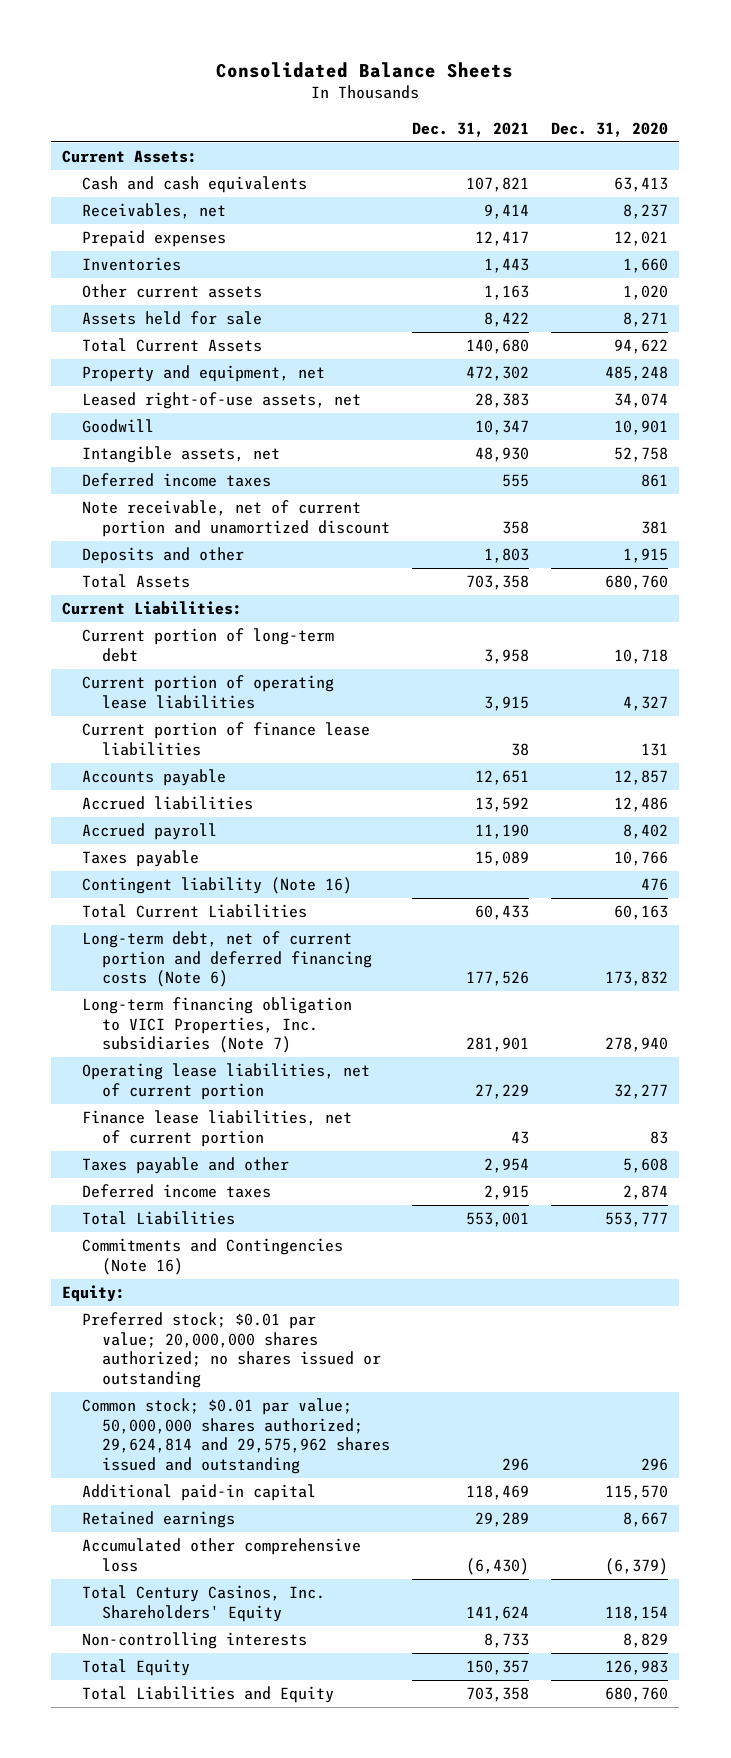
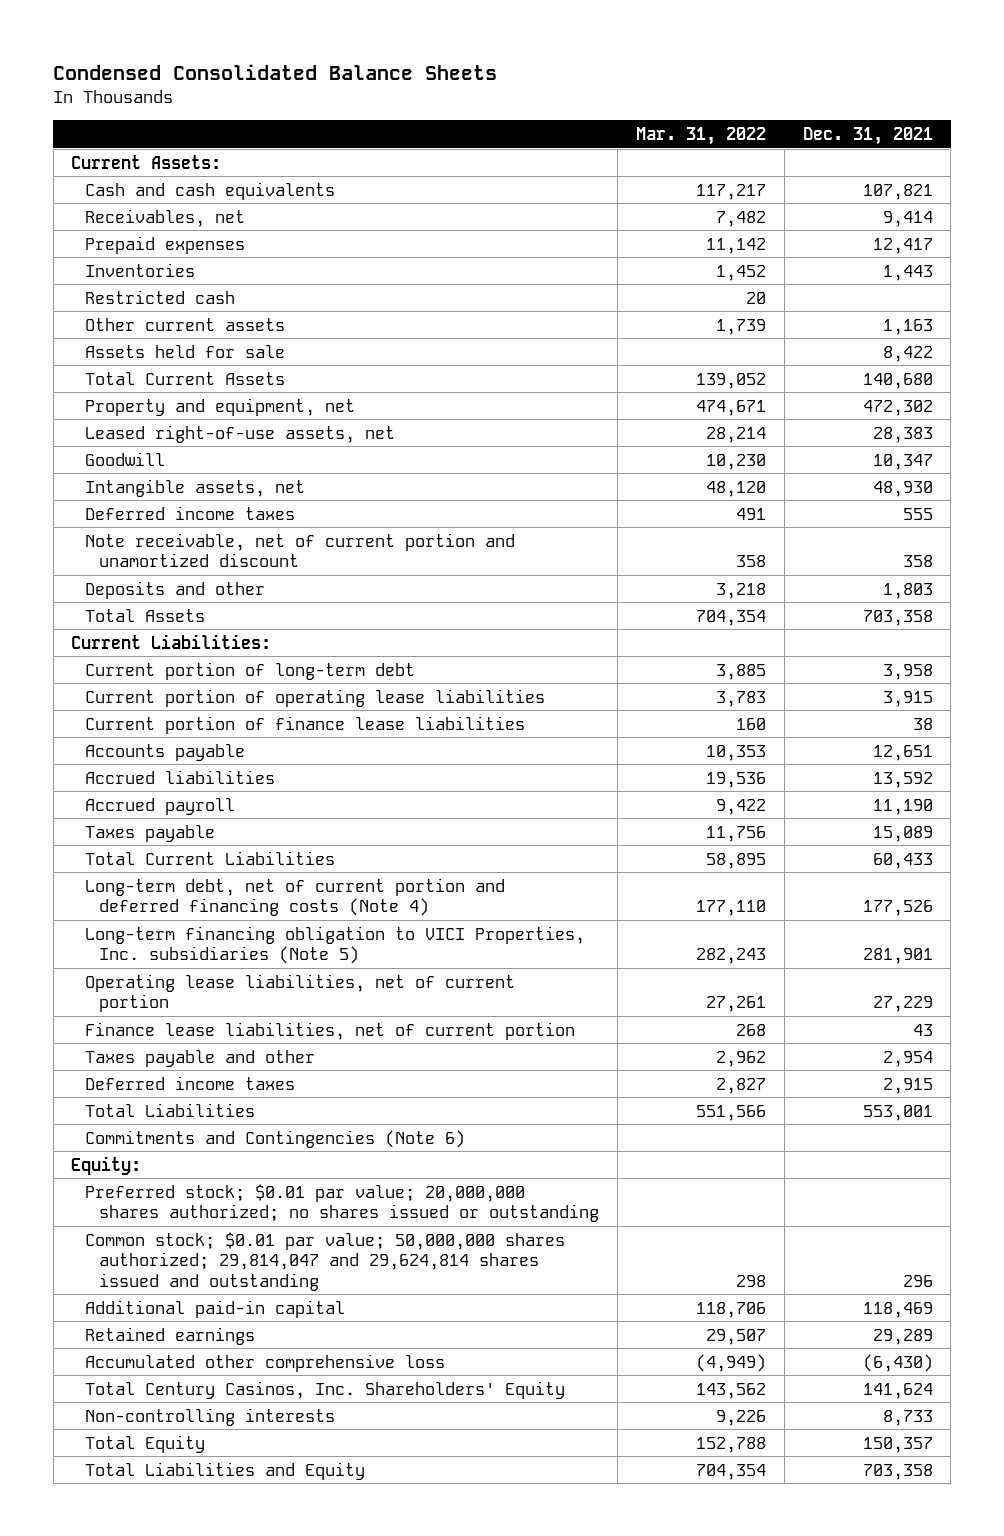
[216,61,514,78] Consolidated Balance Sheets -> [53,63,498,80] Condensed Consolidated Balance Sheets
[551,121,669,137] Dec. 31, 2020 -> none
none -> [635,126,766,145] Mar. 31, 2022
none -> [85,289,236,304] Restricted cash
[82,877,353,895] Contingent liability (Note 16) -> none
[82,931,373,988] Long-term debt, net of current portion and deferred financing costs (Note 6) -> [85,877,506,917] Long-term debt, net of current portion and deferred financing costs (Note 4)
[82,997,353,1054] Long-term financing obligation to VICI Properties, Inc. subsidiaries (Note 7) -> [85,925,586,965] Long-term financing obligation to VICI Properties, Inc. subsidiaries (Note 5)
[82,1238,344,1275] Commitments and Contingencies (Note 16) -> [85,1129,466,1148] Commitments and Contingencies (Note 6)
[82,1398,391,1474] Common stock; $0.01 par value; 50,000,000 shares authorized; 29,624,814 and 29,575,962 shares issued and outstanding -> [85,1231,566,1291] Common stock; $0.01 par value; 50,000,000 shares authorized; 29,814,047 and 29,624,814 shares issued and outstanding

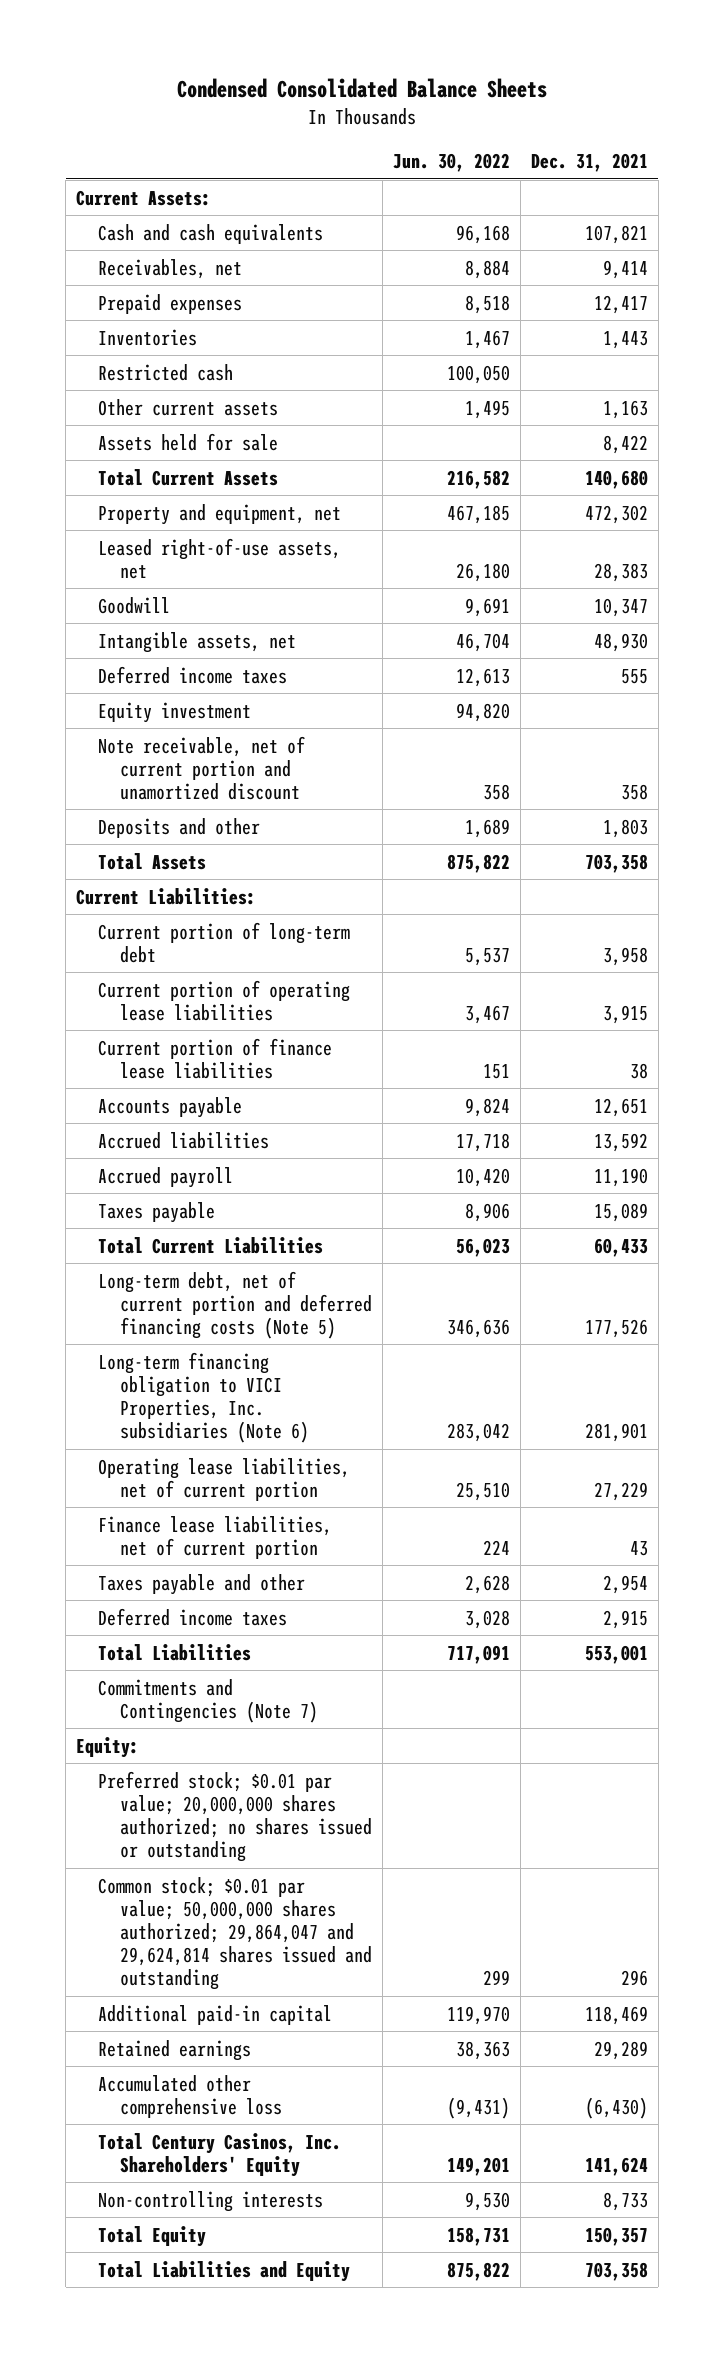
[635,126,766,145] Mar. 31, 2022 -> none
none -> [392,153,510,173] Jun. 30, 2022
none -> [97,701,251,723] Equity investment
[85,877,506,917] Long-term debt, net of current portion and deferred financing costs (Note 4) -> [97,1270,372,1339] Long-term debt, net of current portion and deferred financing costs (Note 5)
[85,925,586,965] Long-term financing obligation to VICI Properties, Inc. subsidiaries (Note 5) -> [97,1351,309,1443] Long-term financing obligation to VICI Properties, Inc. subsidiaries (Note 6)
[85,1129,466,1148] Commitments and Contingencies (Note 6) -> [97,1678,318,1723] Commitments and Contingencies (Note 7)
[85,1231,566,1291] Common stock; $0.01 par value; 50,000,000 shares authorized; 29,814,047 and 29,624,814 shares issued and outstanding -> [97,1876,372,1991] Common stock; $0.01 par value; 50,000,000 shares authorized; 29,864,047 and 29,624,814 shares issued and outstanding

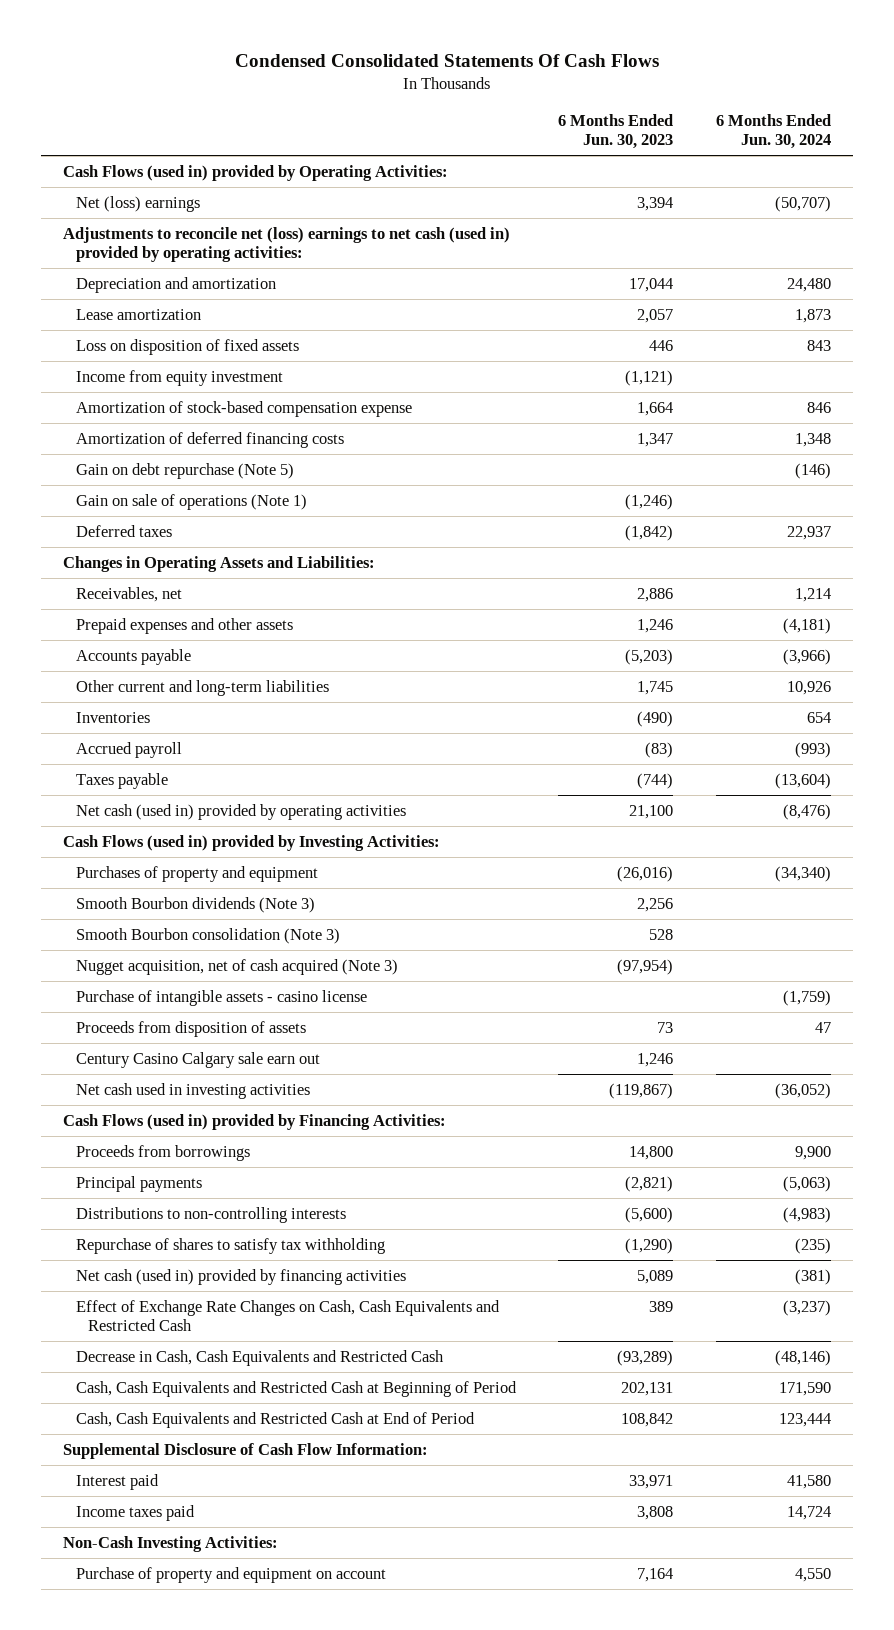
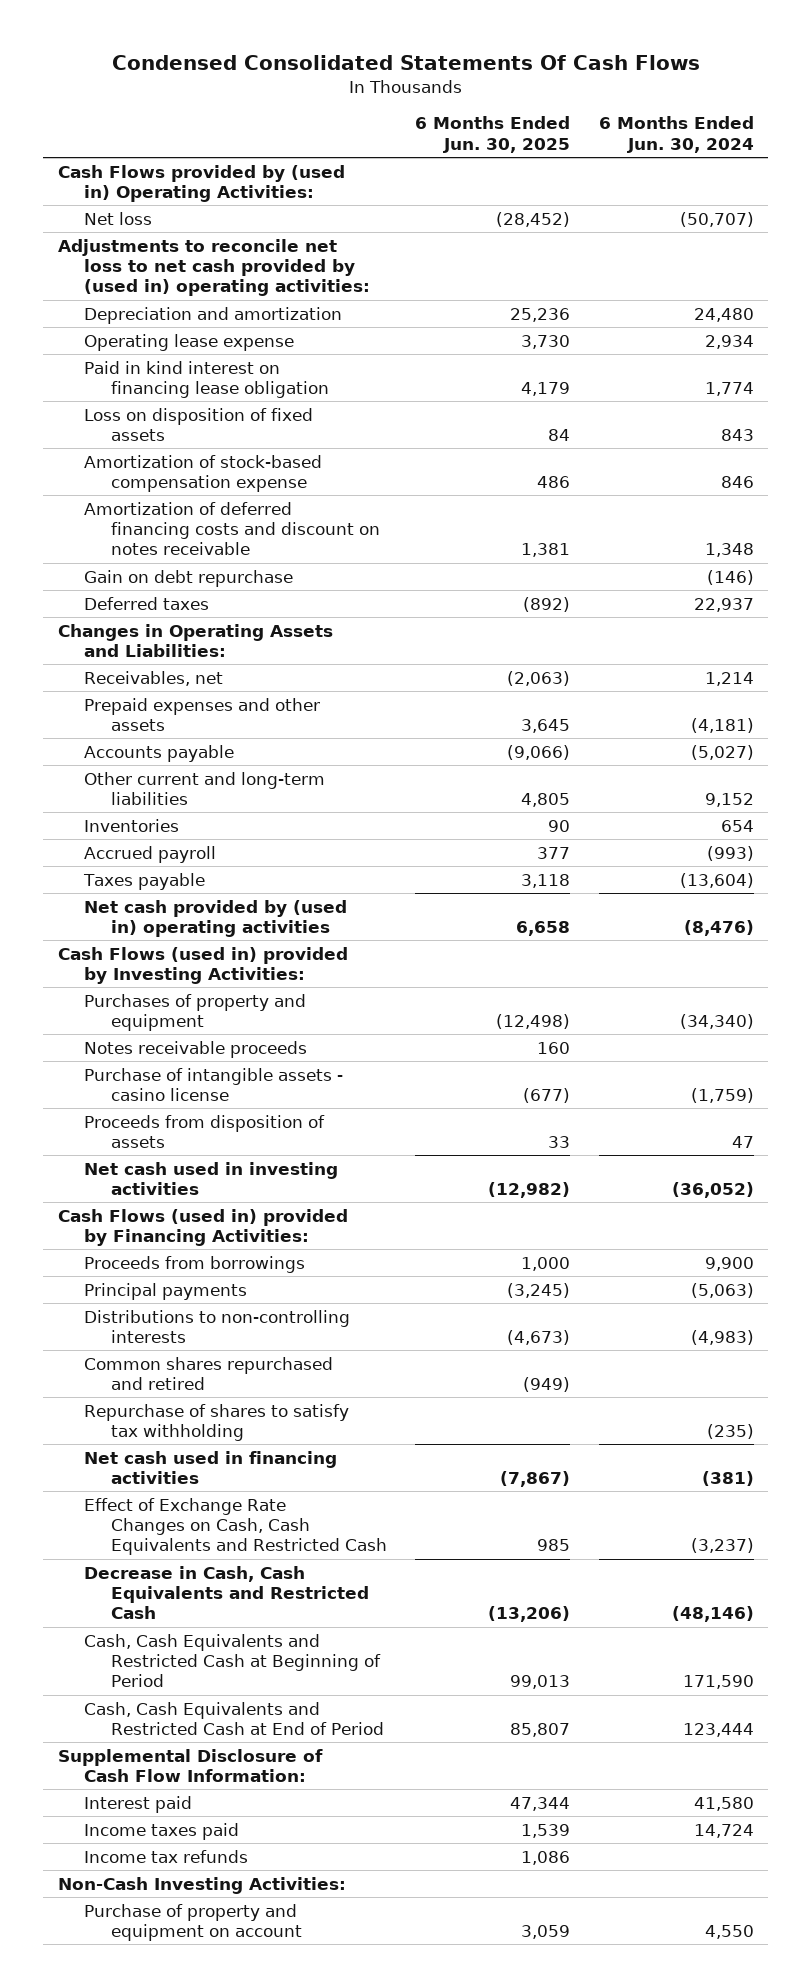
[558,113,674,150] 6 Months Ended Jun. 30, 2023 -> none
none -> [415,116,571,153] 6 Months Ended Jun. 30, 2025
[62,164,448,181] Cash Flows (used in) provided by Operating Activities: -> [57,164,345,202] Cash Flows provided by (used in) Operating Activities:
[75,195,200,212] Net (loss) earnings -> [84,211,153,225] Net loss
[62,226,510,262] Adjustments to reconcile net (loss) earnings to net cash (used in) provided by operating activities: -> [57,238,371,297] Adjustments to reconcile net loss to net cash provided by (used in) operating activities:
[75,308,201,320] Lease amortization -> none
none -> [84,333,295,351] Operating lease expense
none -> [84,360,330,398] Paid in kind interest on financing lease obligation
[75,369,283,386] Income from equity investment -> none
[75,493,307,510] Gain on sale of operations (Note 1) -> none
[75,431,344,448] Amortization of deferred financing costs -> [84,501,381,556] Amortization of deferred financing costs and discount on notes receivable
[75,462,294,479] Gain on debt repurchase (Note 5) -> [84,569,294,587] Gain on debt repurchase
[783,648,832,665] (3,966) -> [690,744,754,760] (5,027)
[787,680,832,695] 10,926 -> [704,792,754,807] 9,152
[75,803,406,820] Net cash (used in) provided by operating activities -> [84,899,348,937] Net cash provided by (used in) operating activities
[75,896,315,913] Smooth Bourbon dividends (Note 3) -> none
[75,927,340,944] Smooth Bourbon consolidation (Note 3) -> none
[75,958,398,975] Nugget acquisition, net of cash acquired (Note 3) -> none
none -> [84,1040,308,1058] Notes receivable proceeds
[75,1051,320,1068] Century Casino Calgary sale earn out -> none
none -> [84,1356,334,1390] Common shares repurchased and retired
[75,1268,406,1285] Net cash (used in) provided by financing activities -> [84,1450,338,1484] Net cash used in financing activities
none -> [84,1849,249,1863] Income tax refunds

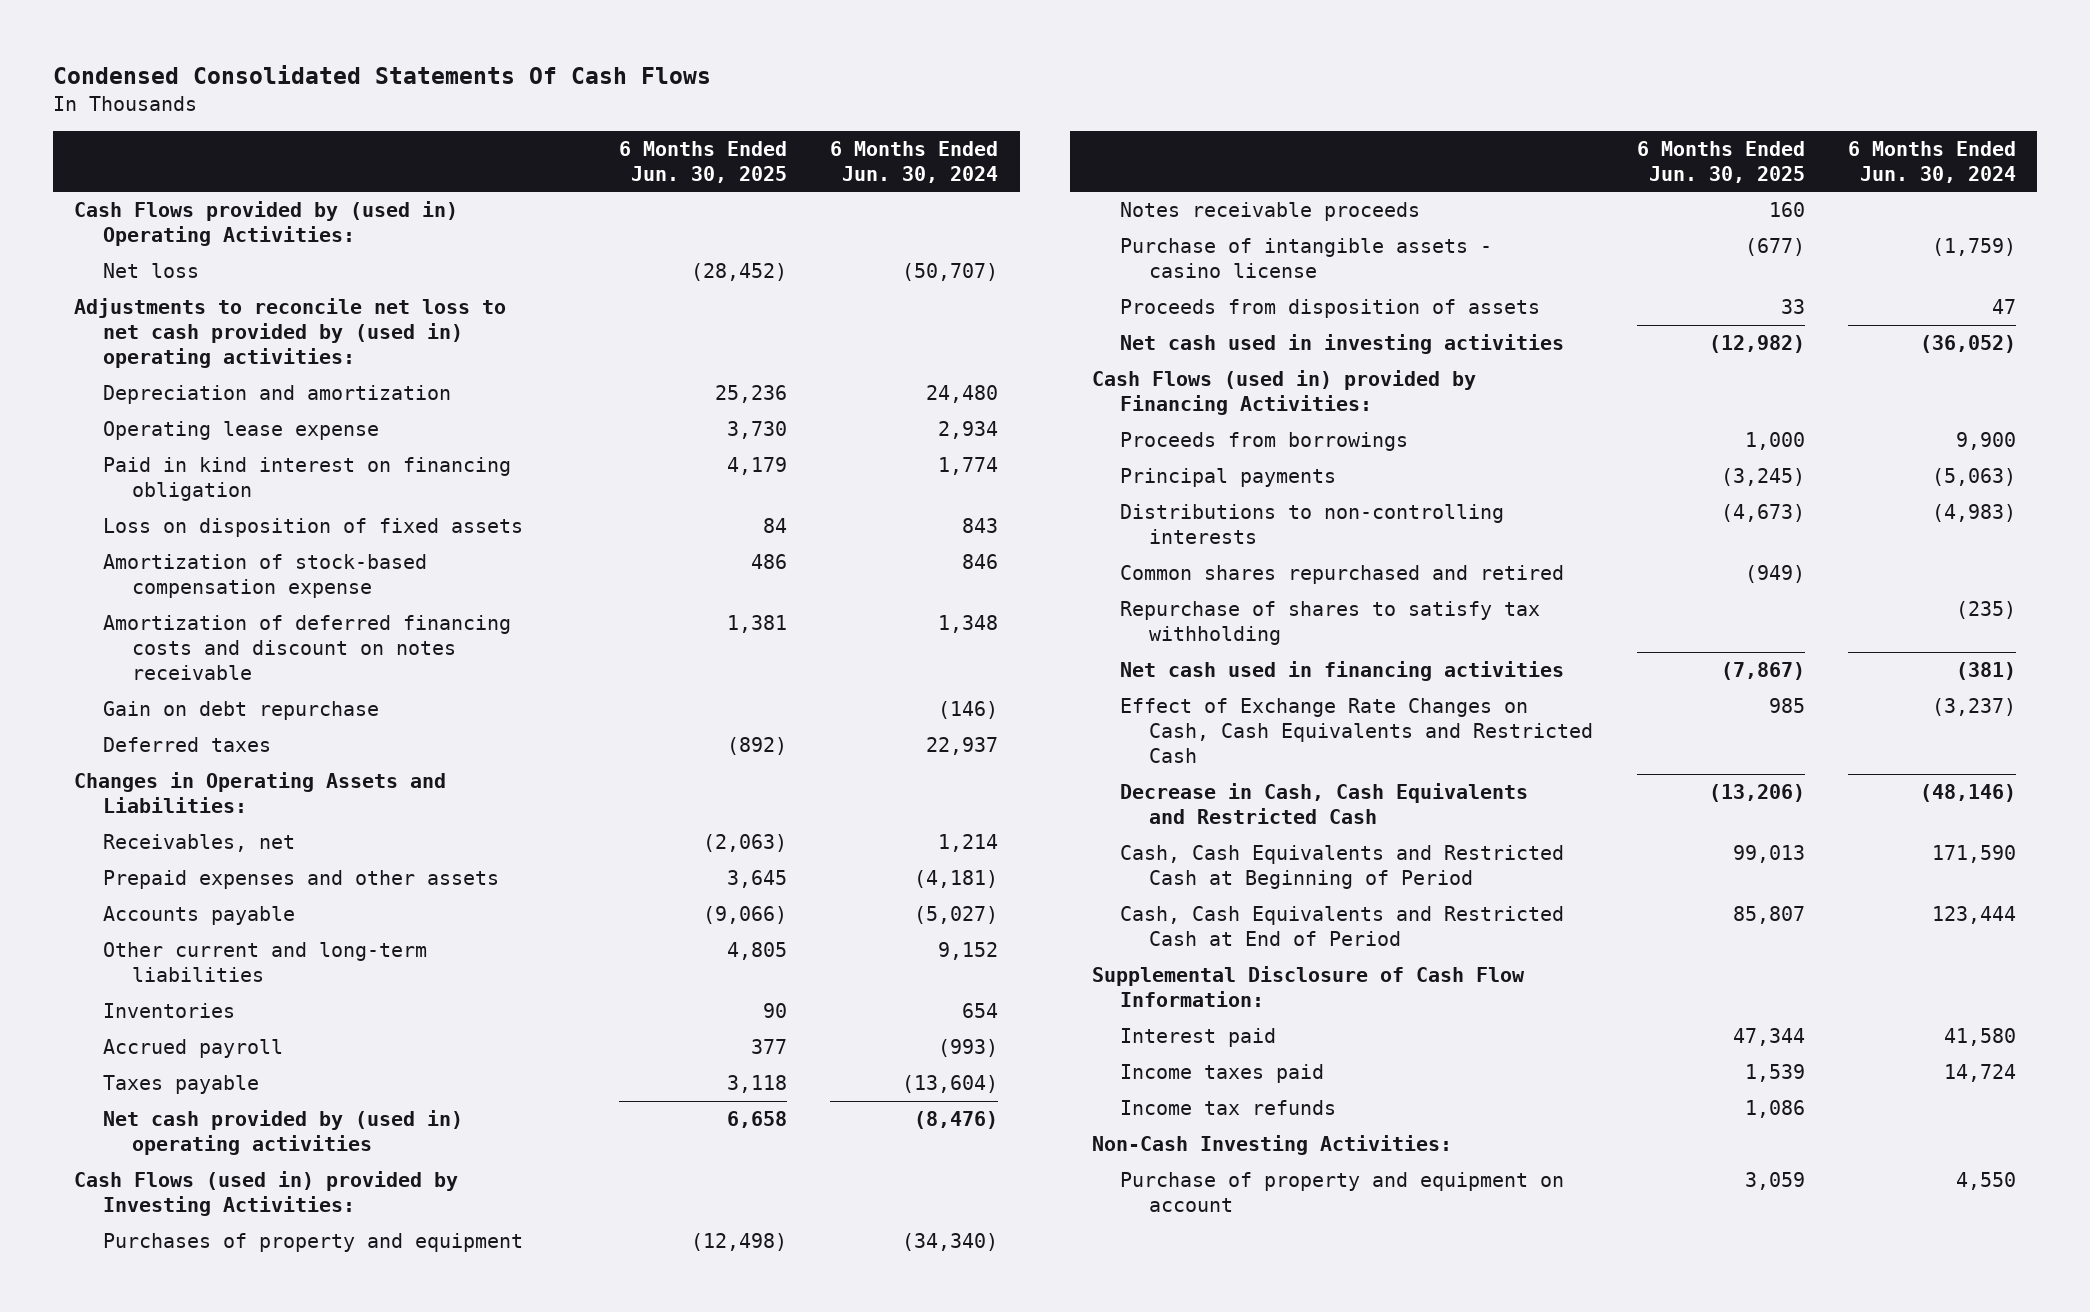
[84,360,330,398] Paid in kind interest on financing lease obligation -> [103,457,512,502] Paid in kind interest on financing obligation

